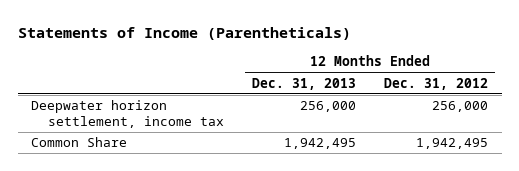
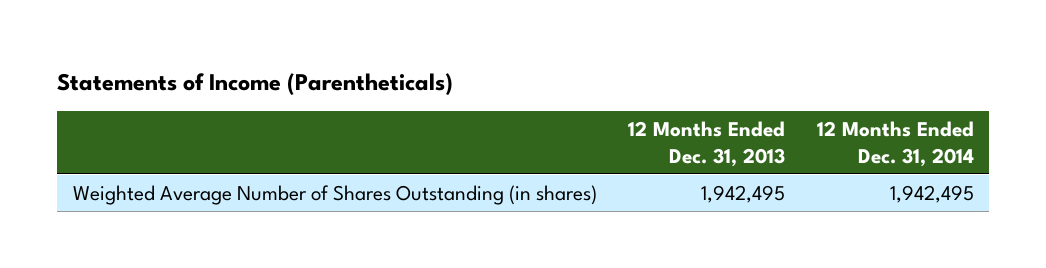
[383,77,488,90] Dec. 31, 2012 -> none
none -> [816,120,974,167] 12 Months Ended Dec. 31, 2014
[31,100,225,129] Deepwater horizon settlement, income tax -> none
[31,137,128,148] Common Share -> [72,184,597,205] Weighted Average Number of Shares Outstanding (in shares)

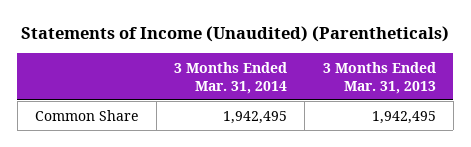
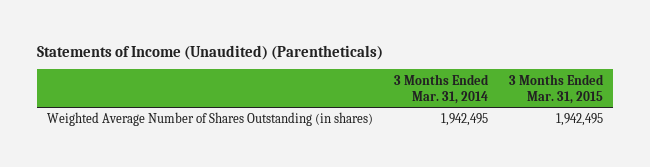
[322,61,436,94] 3 Months Ended Mar. 31, 2013 -> none
none -> [508,73,604,104] 3 Months Ended Mar. 31, 2015
[35,109,139,121] Common Share -> [47,112,374,127] Weighted Average Number of Shares Outstanding (in shares)

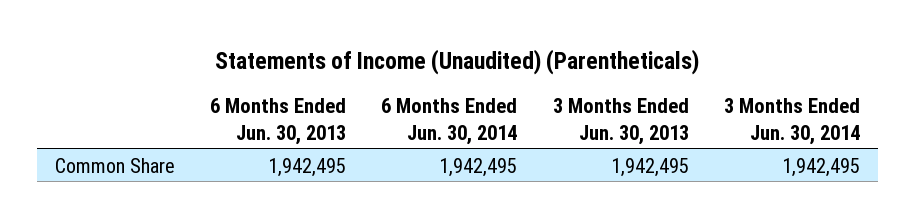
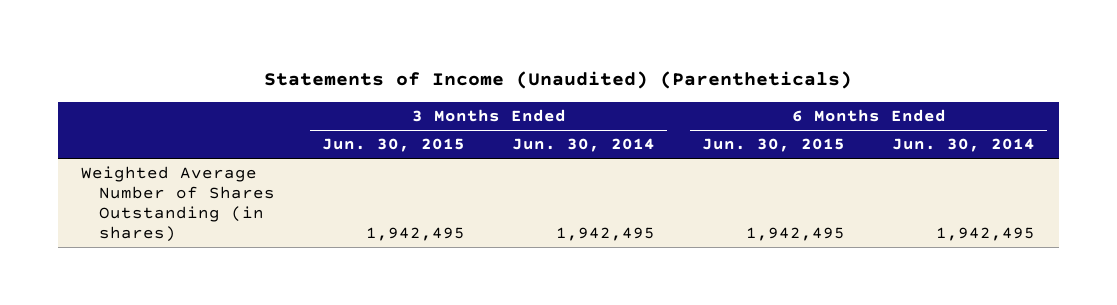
[210,97,347,145] 6 Months Ended Jun. 30, 2013 -> none
[552,97,689,145] 3 Months Ended Jun. 30, 2013 -> none
none -> [322,138,466,153] Jun. 30, 2015
none -> [702,138,846,153] Jun. 30, 2015
[54,157,175,173] Common Share -> [81,166,276,243] Weighted Average Number of Shares Outstanding (in shares)

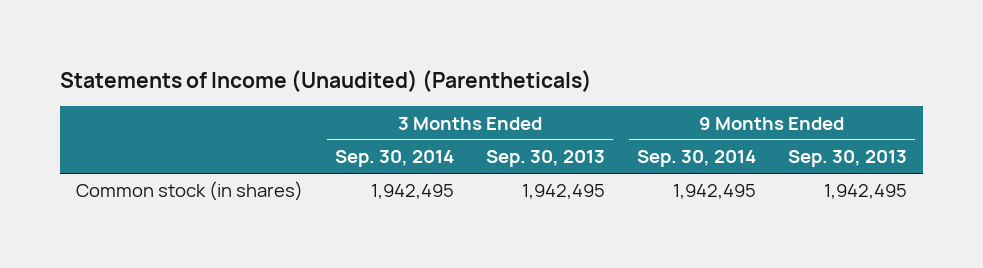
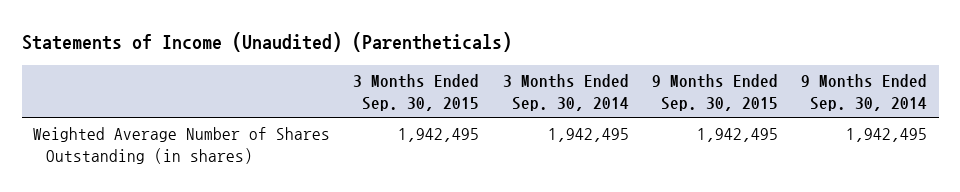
[485,150,605,168] Sep. 30, 2013 -> none
[787,150,907,168] Sep. 30, 2013 -> none
none -> [353,73,480,111] 3 Months Ended Sep. 30, 2015
none -> [651,73,778,111] 9 Months Ended Sep. 30, 2015
[75,181,303,202] Common stock (in shares) -> [33,126,331,164] Weighted Average Number of Shares Outstanding (in shares)

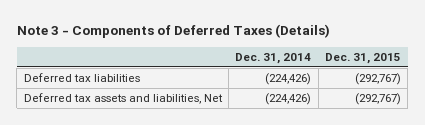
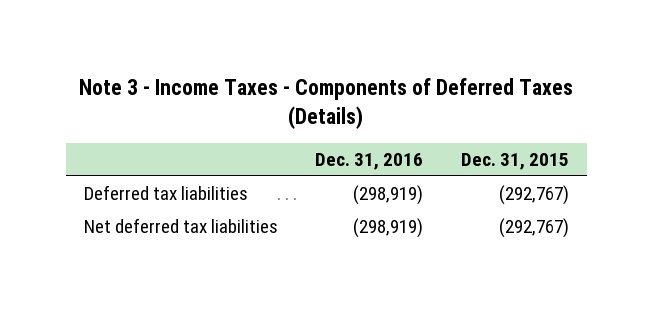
[16,24,330,39] Note 3 - Components of Deferred Taxes (Details) -> [79,77,574,130] Note 3 - Income Taxes - Components of Deferred Taxes (Details)
[235,52,312,64] Dec. 31, 2014 -> none
none -> [315,152,424,170] Dec. 31, 2016
[23,92,223,104] Deferred tax assets and liabilities, Net -> [84,217,279,233] Net deferred tax liabilities

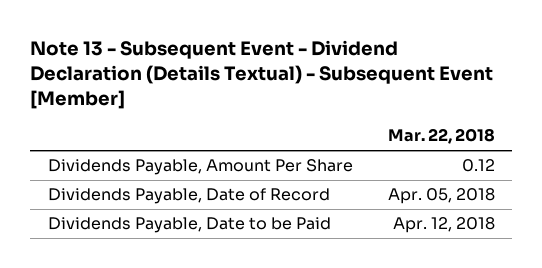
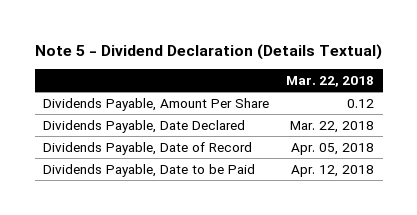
[30,40,494,109] Note 13 - Subsequent Event - Dividend Declaration (Details Textual) - Subsequent Event [Member] -> [34,43,382,60] Note 5 - Dividend Declaration (Details Textual)
none -> [43,119,246,133] Dividends Payable, Date Declared

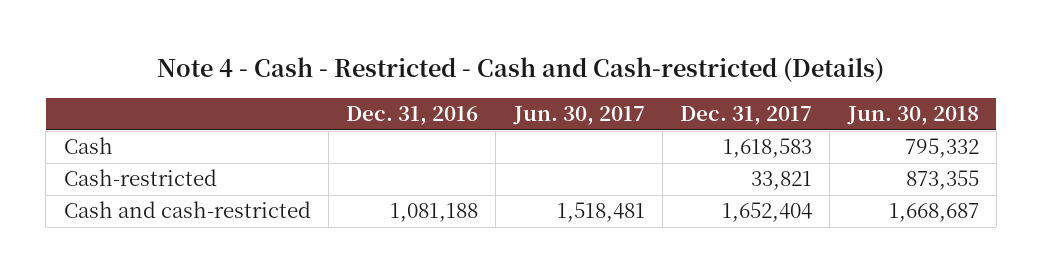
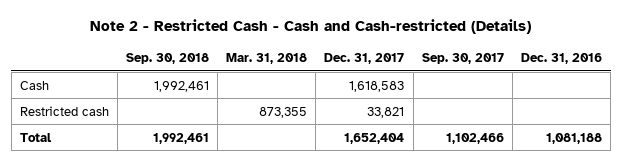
[157,57,885,83] Note 4 - Cash - Restricted - Cash and Cash-restricted (Details) -> [89,19,531,35] Note 2 - Restricted Cash - Cash and Cash-restricted (Details)
[512,106,645,126] Jun. 30, 2017 -> none
[846,106,979,126] Jun. 30, 2018 -> none
none -> [125,53,209,65] Sep. 30, 2018
none -> [226,53,308,65] Mar. 31, 2018
none -> [421,53,504,65] Sep. 30, 2017
[63,169,217,187] Cash-restricted -> [19,105,109,116] Restricted cash
[63,201,311,219] Cash and cash-restricted -> [19,132,52,142] Total

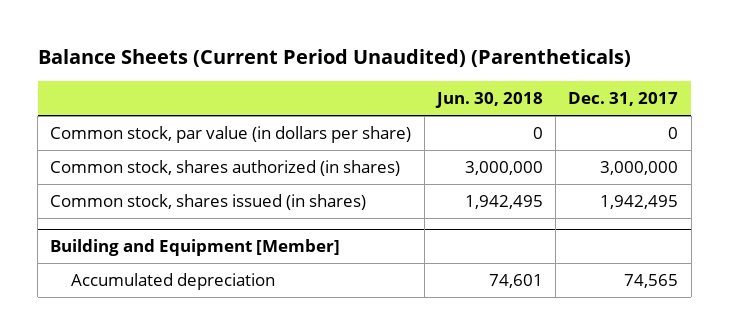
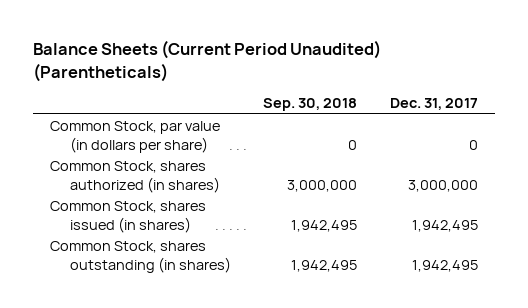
[434,92,543,109] Jun. 30, 2018 -> none
none -> [263,98,358,112] Sep. 30, 2018
[50,239,341,257] Building and Equipment [Member] -> none
[70,273,275,291] Accumulated depreciation -> none
[50,126,412,144] Common stock, par value (in dollars per share) -> [49,121,220,153] Common Stock, par value (in dollars per share)
[50,160,401,177] Common stock, shares authorized (in shares) -> [49,161,220,193] Common Stock, shares authorized (in shares)
[50,194,367,211] Common stock, shares issued (in shares) -> [49,201,206,233] Common Stock, shares issued (in shares)
none -> [49,241,231,273] Common Stock, shares outstanding (in shares)

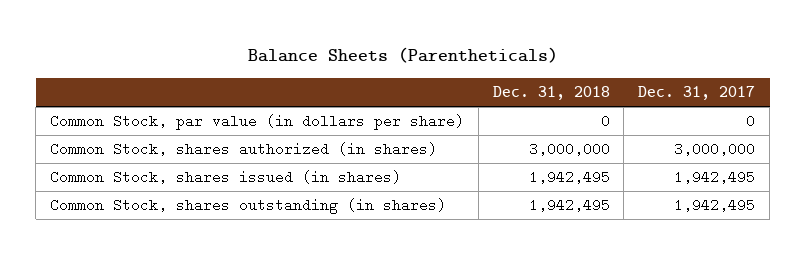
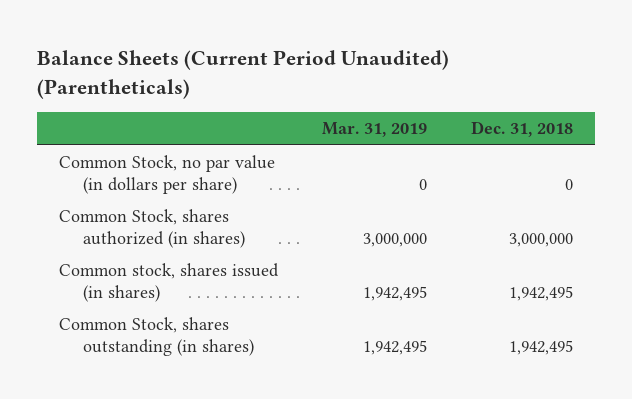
[247,47,558,64] Balance Sheets (Parentheticals) -> [37,50,450,99] Balance Sheets (Current Period Unaudited) (Parentheticals)
[638,86,756,101] Dec. 31, 2017 -> none
none -> [321,122,427,138] Mar. 31, 2019
[49,114,464,131] Common Stock, par value (in dollars per share) -> [59,155,276,194] Common Stock, no par value (in dollars per share)
[49,170,401,185] Common Stock, shares issued (in shares) -> [59,263,280,302] Common stock, shares issued (in shares)

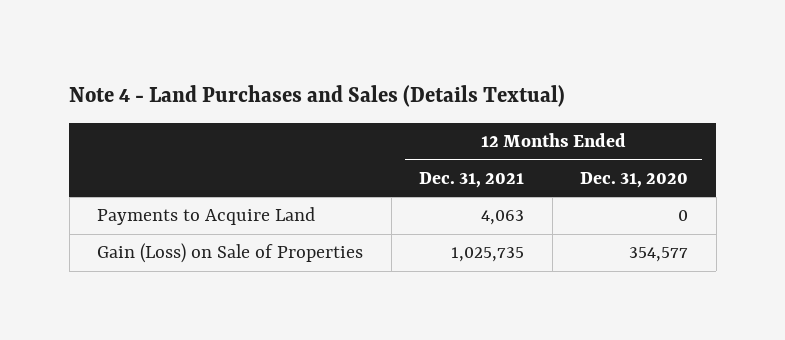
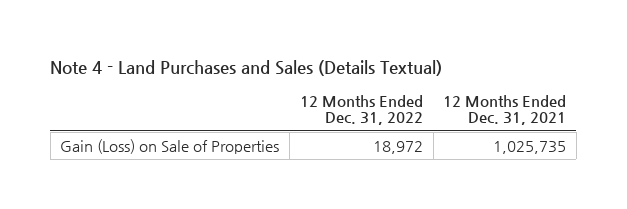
[580,171,689,188] Dec. 31, 2020 -> none
none -> [299,94,423,126] 12 Months Ended Dec. 31, 2022
[97,207,316,226] Payments to Acquire Land -> none

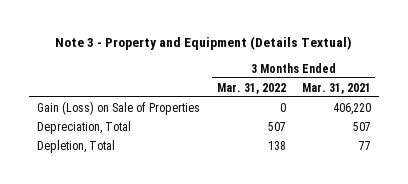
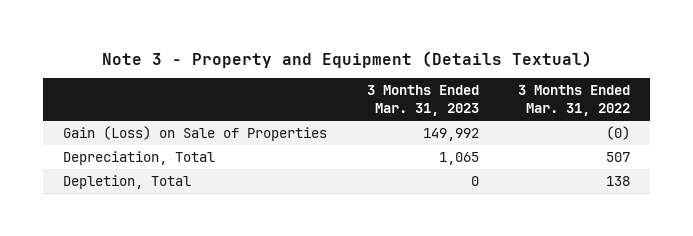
[302,82,372,94] Mar. 31, 2021 -> none
none -> [366,85,479,117] 3 Months Ended Mar. 31, 2023
[279,102,286,112] 0 -> [606,126,631,141] (0)

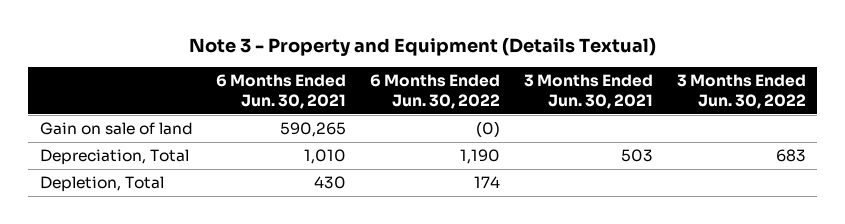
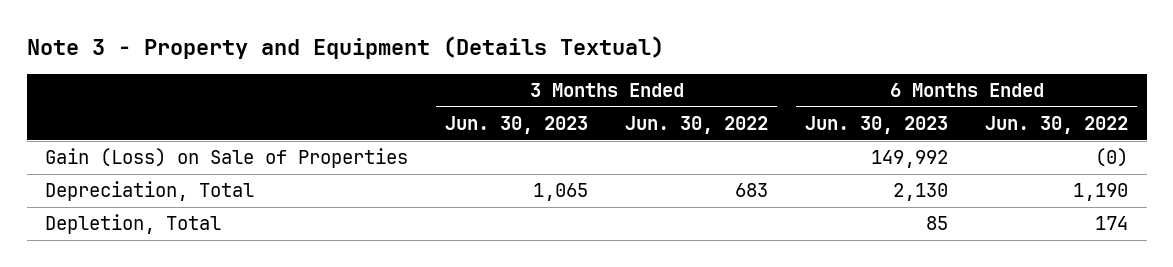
[216,74,347,110] 6 Months Ended Jun. 30, 2021 -> none
[523,74,653,110] 3 Months Ended Jun. 30, 2021 -> none
none -> [445,115,589,134] Jun. 30, 2023
none -> [805,115,949,134] Jun. 30, 2023
[39,122,193,136] Gain on sale of land -> [45,148,409,169] Gain (Loss) on Sale of Properties

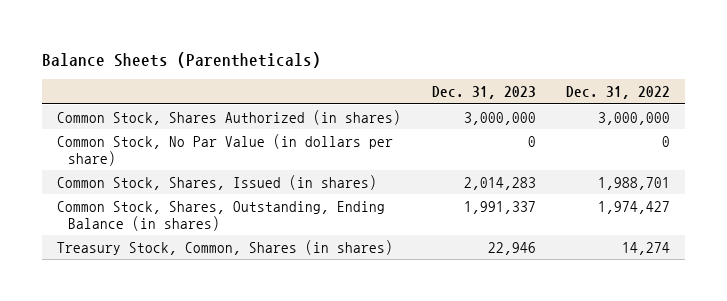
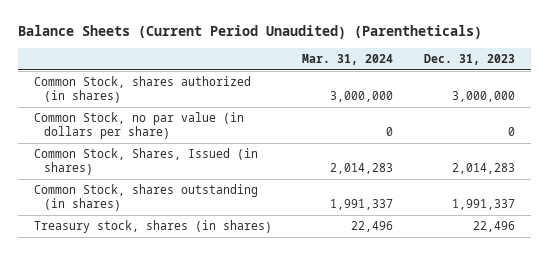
[42,51,322,68] Balance Sheets (Parentheticals) -> [18,25,483,40] Balance Sheets (Current Period Unaudited) (Parentheticals)
[566,86,671,100] Dec. 31, 2022 -> none
none -> [302,53,394,65] Mar. 31, 2024
[57,109,402,125] Common Stock, Shares Authorized (in shares) -> [33,76,251,104] Common Stock, shares authorized (in shares)
[57,133,394,166] Common Stock, No Par Value (in dollars per share) -> [33,112,244,140] Common Stock, no par value (in dollars per share)
[57,200,386,231] Common Stock, Shares, Outstanding, Ending Balance (in shares) -> [33,184,258,212] Common Stock, shares outstanding (in shares)
[57,239,394,255] Treasury Stock, Common, Shares (in shares) -> [33,220,272,234] Treasury stock, shares (in shares)
[487,241,536,255] 22,946 -> [473,221,516,233] 22,496

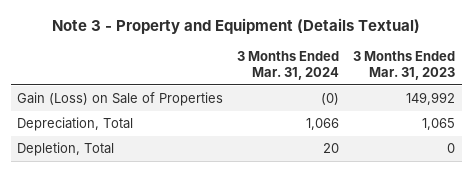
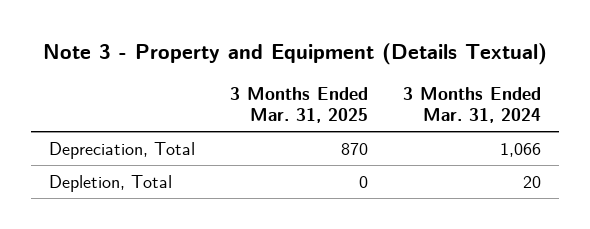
[352,50,455,81] 3 Months Ended Mar. 31, 2023 -> none
none -> [229,86,368,124] 3 Months Ended Mar. 31, 2025
[17,92,224,107] Gain (Loss) on Sale of Properties -> none

